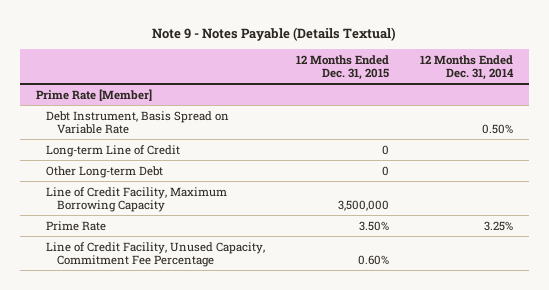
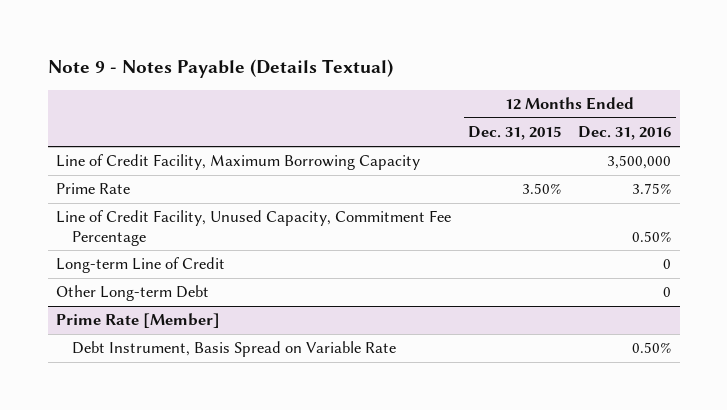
[420,54,515,80] 12 Months Ended Dec. 31, 2014 -> none
none -> [578,126,672,141] Dec. 31, 2016
none -> [56,154,421,171] Line of Credit Facility, Maximum Borrowing Capacity
none -> [56,183,131,195] Prime Rate
none -> [56,210,452,246] Line of Credit Facility, Unused Capacity, Commitment Fee Percentage
none -> [56,257,226,274] Long-term Line of Credit
none -> [56,285,210,302] Other Long-term Debt
[46,144,181,157] Long-term Line of Credit -> none
[46,165,164,178] Other Long-term Debt -> none
[46,186,228,212] Line of Credit Facility, Maximum Borrowing Capacity -> none
[46,220,107,231] Prime Rate -> none
[46,241,266,267] Line of Credit Facility, Unused Capacity, Commitment Fee Percentage -> none

